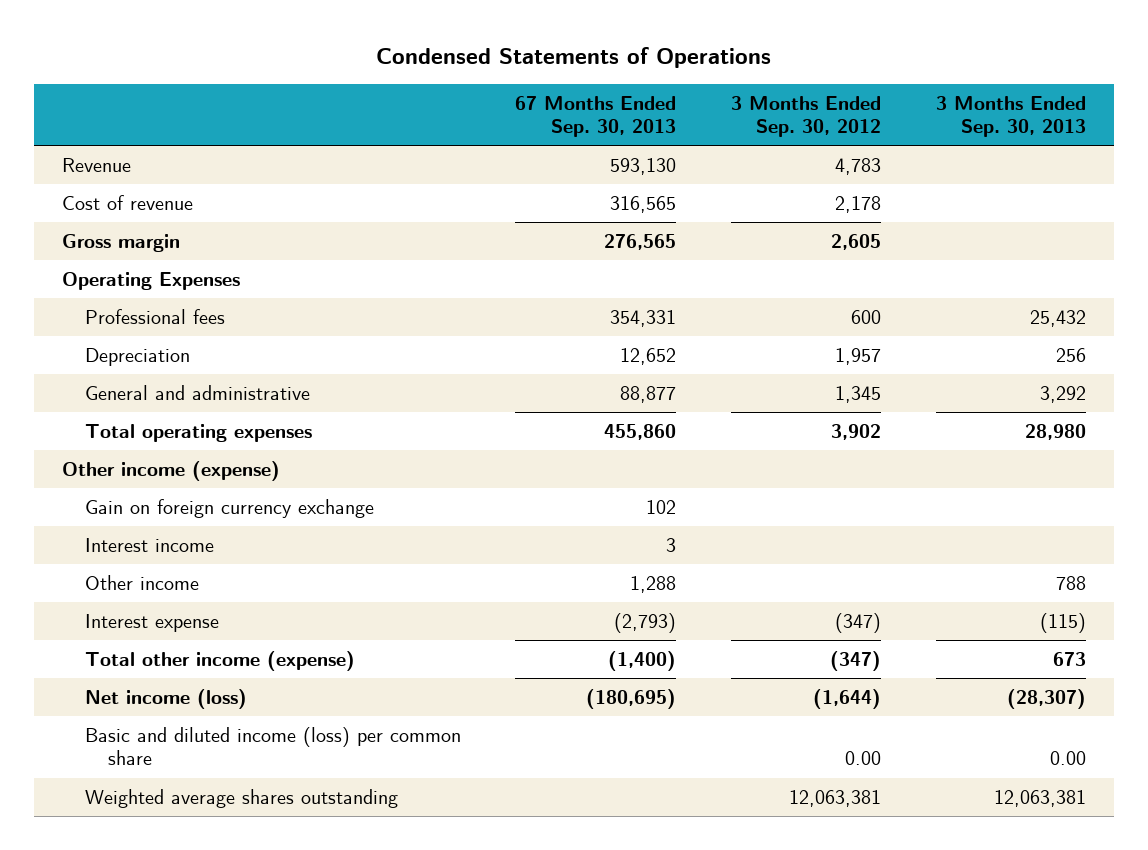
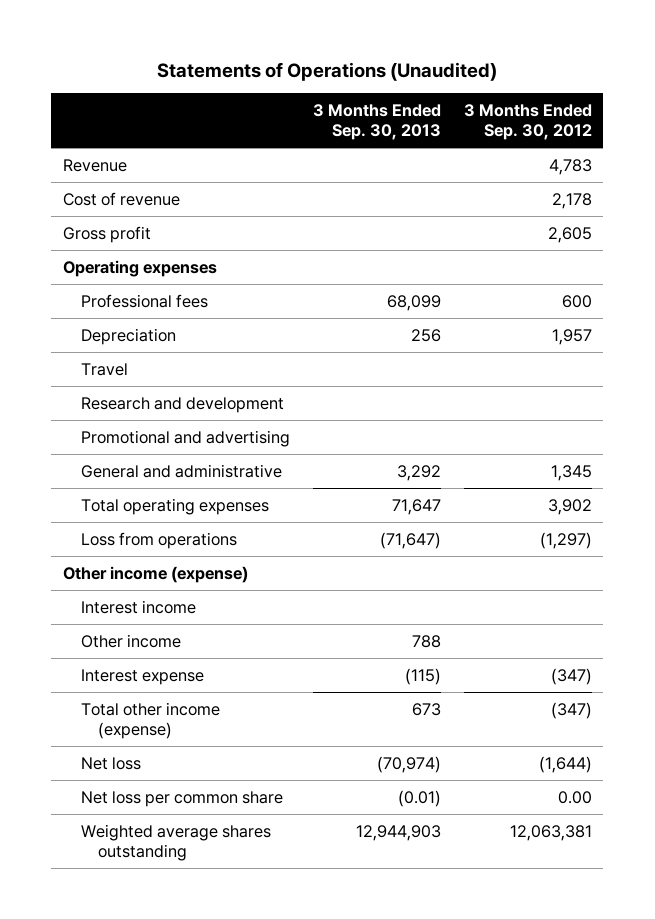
[375,47,771,69] Condensed Statements of Operations -> [157,61,498,81] Statements of Operations (Unaudited)
[515,95,677,138] 67 Months Ended Sep. 30, 2013 -> none
[61,234,180,253] Gross margin -> [62,225,151,243] Gross profit
[61,272,240,291] Operating Expenses -> [62,259,217,277] Operating expenses
[1030,310,1087,328] 25,432 -> [386,294,441,311] 68,099
none -> [80,362,128,376] Travel
none -> [80,396,284,413] Research and development
none -> [80,429,290,447] Promotional and advertising
[1025,424,1087,441] 28,980 -> [391,498,441,515] 71,647
none -> [80,531,237,549] Loss from operations
[84,499,374,519] Gain on foreign currency exchange -> none
[84,727,461,766] Basic and diluted income (loss) per common share -> none
[84,689,247,710] Net income (loss) -> [80,756,141,770] Net loss
[1007,689,1087,710] (28,307) -> [376,755,441,773] (70,974)
none -> [80,790,283,807] Net loss per common share
[994,790,1087,808] 12,063,381 -> [355,824,441,841] 12,944,903

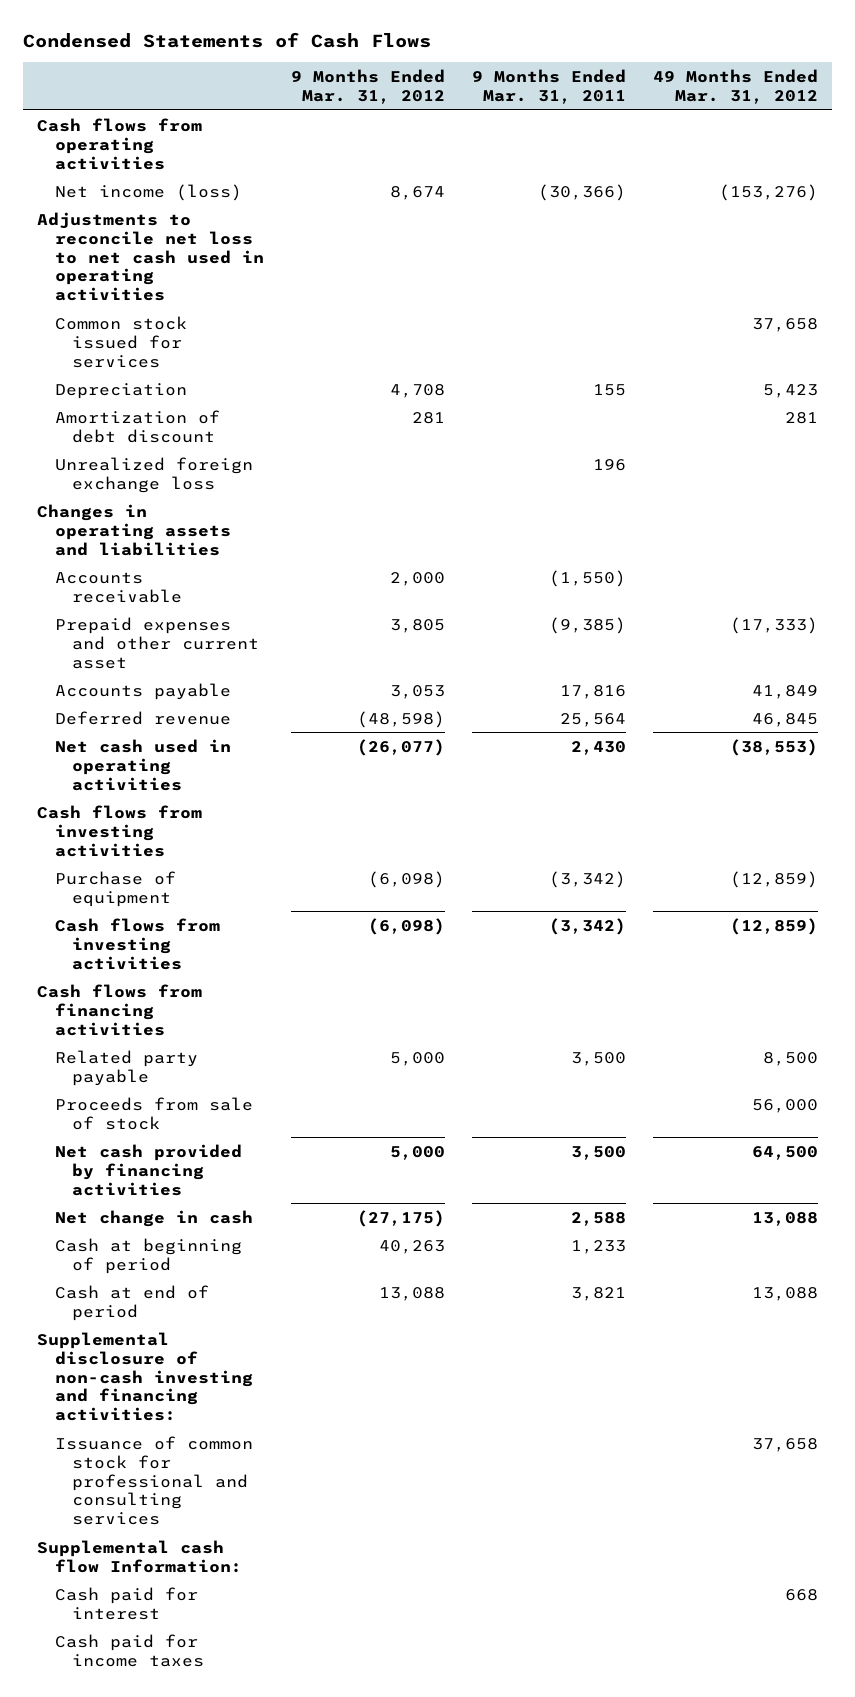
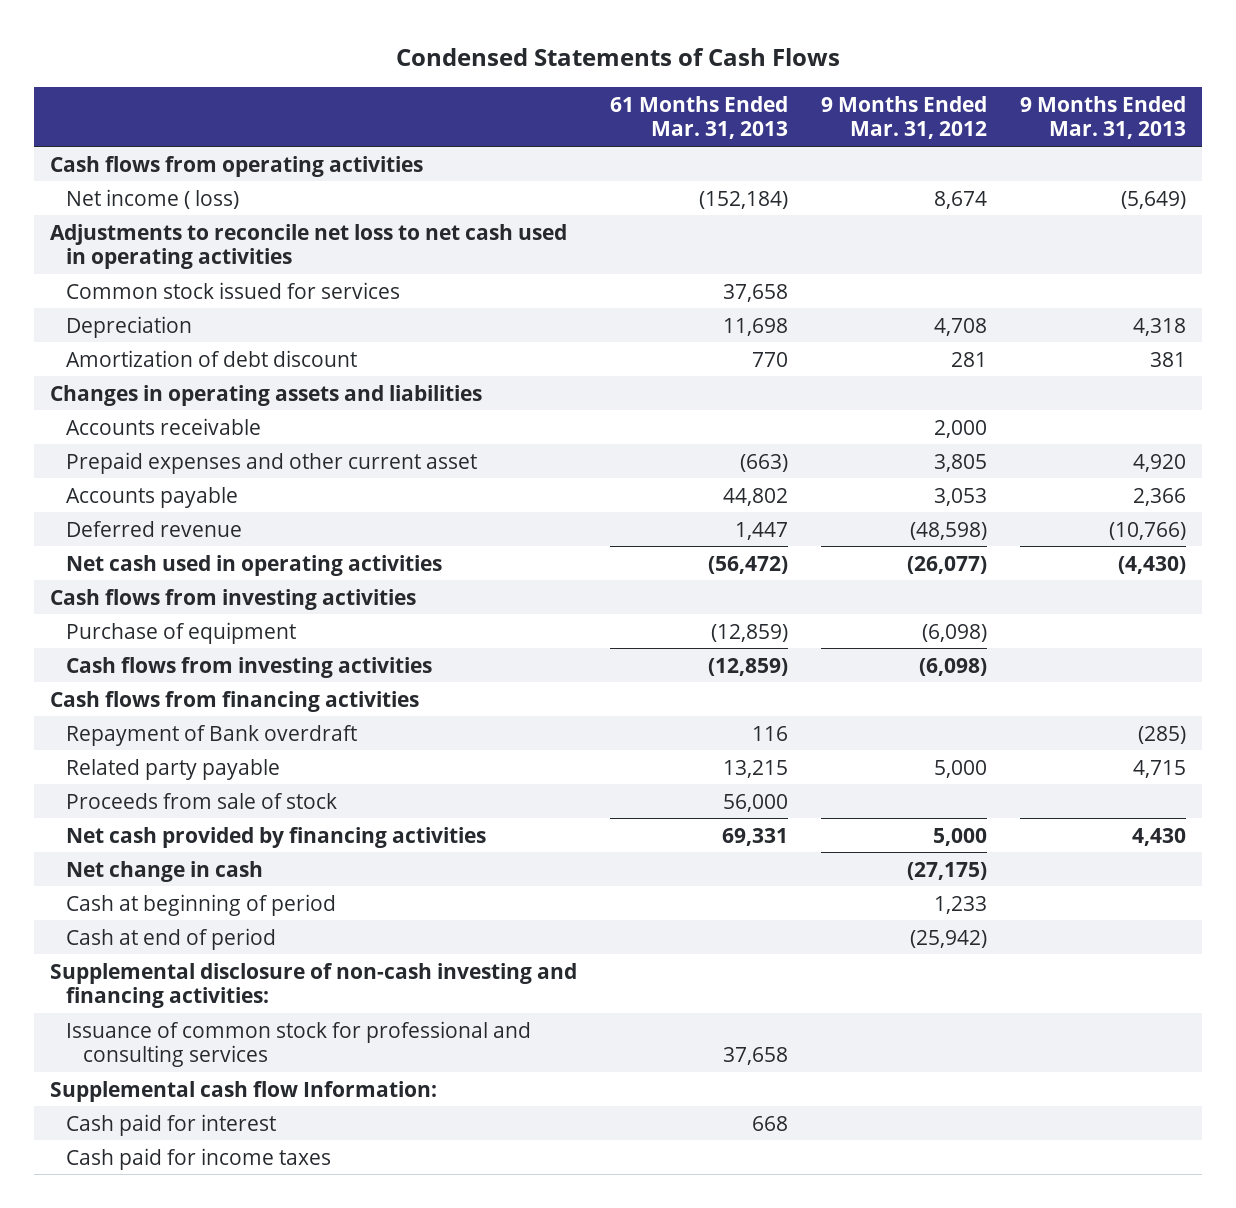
[471,68,626,104] 9 Months Ended Mar. 31, 2011 -> none
[653,68,819,104] 49 Months Ended Mar. 31, 2012 -> none
none -> [609,96,788,140] 61 Months Ended Mar. 31, 2013
none -> [1019,96,1186,140] 9 Months Ended Mar. 31, 2013
[54,183,242,201] Net income (loss) -> [66,188,240,209] Net income ( loss)
[54,456,253,493] Unrealized foreign exchange loss -> none
none -> [66,724,358,746] Repayment of Bank overdraft
[378,1239,445,1254] 40,263 -> [933,895,987,914] 1,233
[378,1286,445,1301] 13,088 -> [909,929,987,948] (25,942)

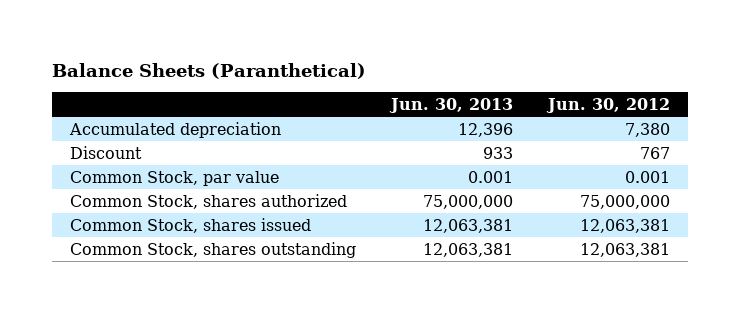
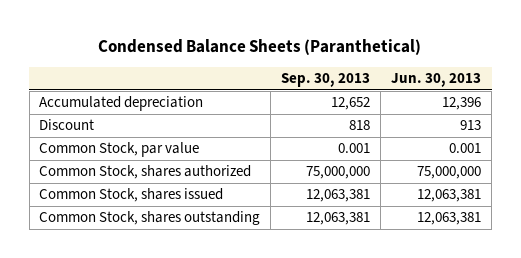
[52,62,367,79] Balance Sheets (Paranthetical) -> [98,39,422,56] Condensed Balance Sheets (Paranthetical)
[546,97,671,113] Jun. 30, 2012 -> none
none -> [281,73,371,88] Sep. 30, 2013
[483,146,514,159] 933 -> [460,120,482,131] 913

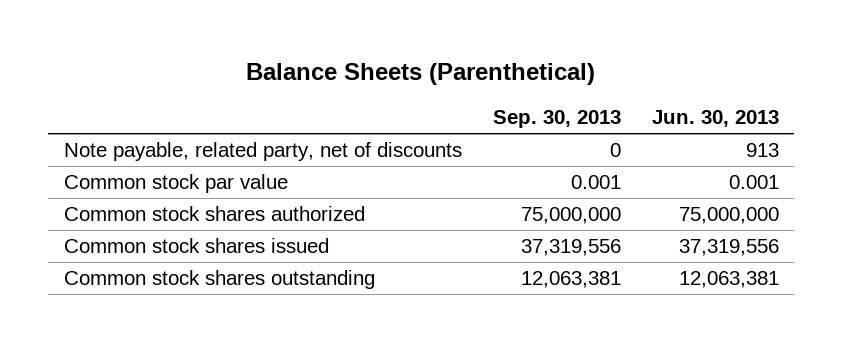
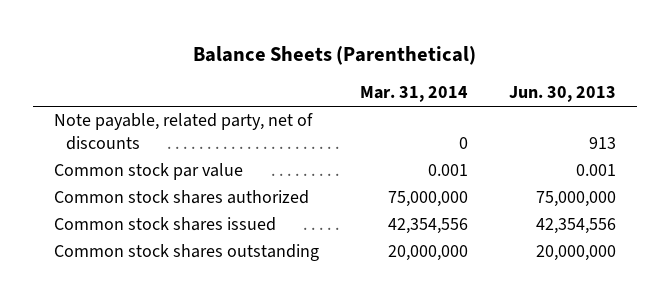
[492,110,621,129] Sep. 30, 2013 -> none
none -> [359,86,468,103] Mar. 31, 2014
[678,239,779,257] 37,319,556 -> [535,218,616,235] 42,354,556
[678,271,779,289] 12,063,381 -> [535,245,616,262] 20,000,000

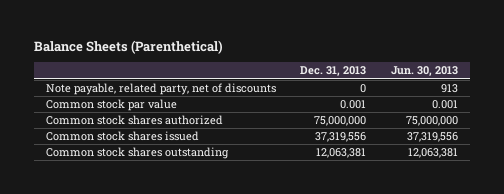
[359,86,468,103] Mar. 31, 2014 -> none
none -> [300,66,367,77] Dec. 31, 2013
[535,218,616,235] 42,354,556 -> [406,132,458,143] 37,319,556
[535,245,616,262] 20,000,000 -> [407,148,458,159] 12,063,381

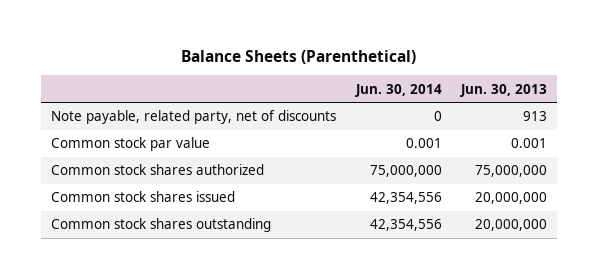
[300,66,367,77] Dec. 31, 2013 -> none
none -> [354,83,442,97] Jun. 30, 2014
[406,132,458,143] 37,319,556 -> [475,192,548,205] 20,000,000
[407,148,458,159] 12,063,381 -> [475,219,548,232] 20,000,000

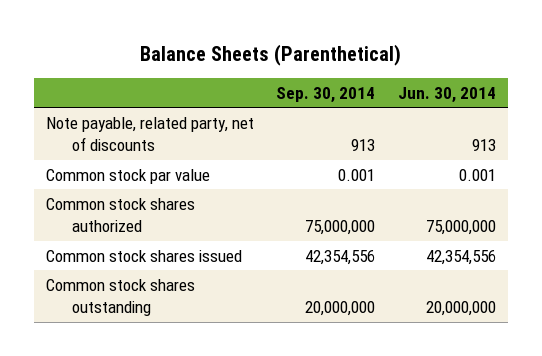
[460,83,548,97] Jun. 30, 2013 -> none
none -> [276,86,376,103] Sep. 30, 2014
[433,111,442,122] 0 -> [472,139,497,152] 913
[369,219,442,232] 42,354,556 -> [426,301,497,317] 20,000,000

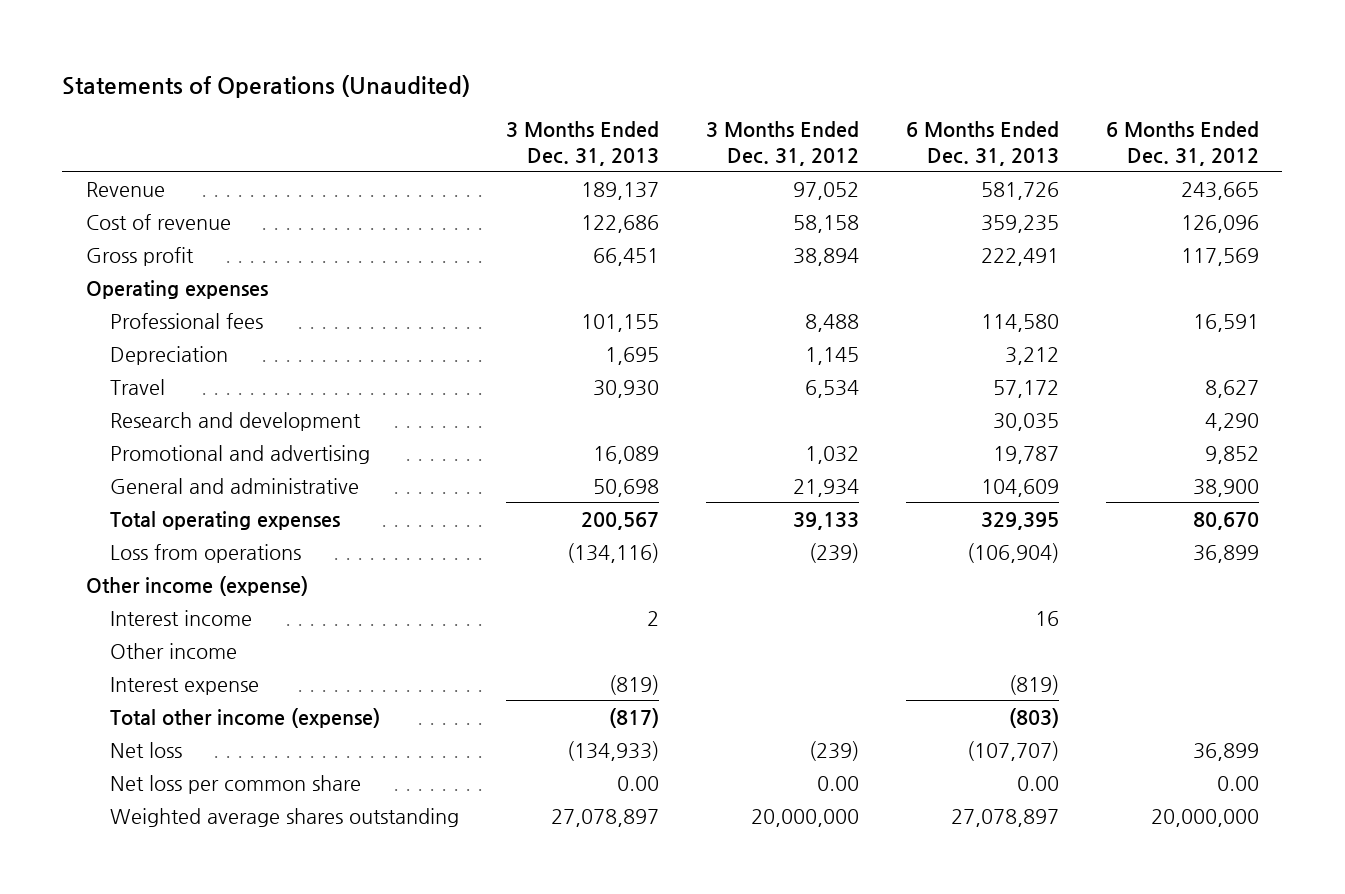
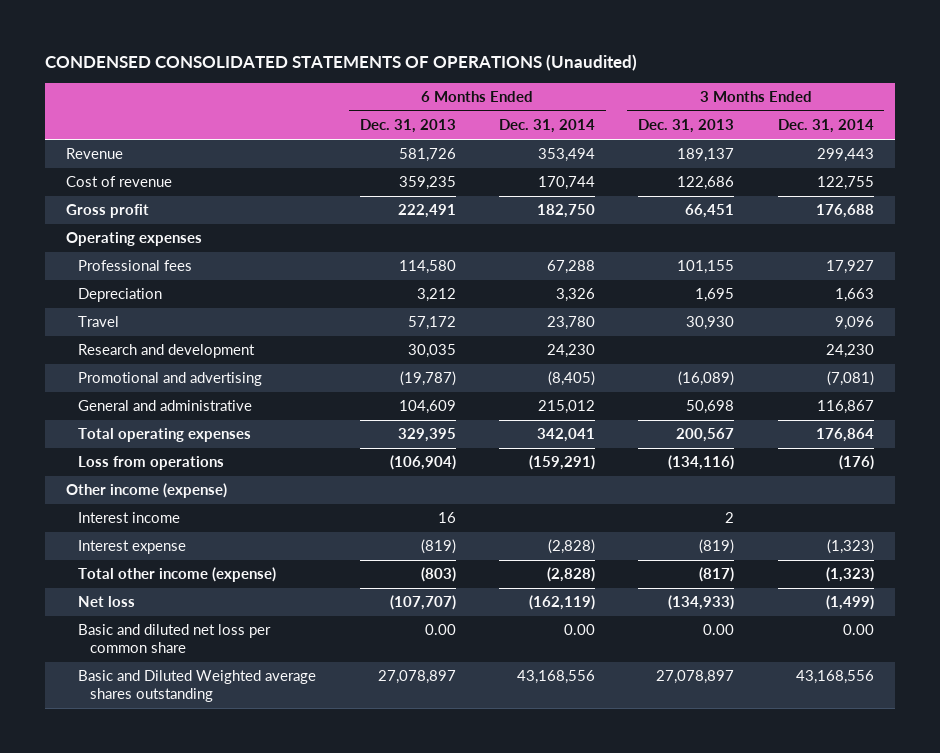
[62,75,471,99] Statements of Operations (Unaudited) -> [44,53,637,71] CONDENSED CONSOLIDATED STATEMENTS OF OPERATIONS (Unaudited)
[706,121,860,166] 3 Months Ended Dec. 31, 2012 -> none
[1105,121,1259,166] 6 Months Ended Dec. 31, 2012 -> none
none -> [498,119,595,134] Dec. 31, 2014
none -> [777,119,874,134] Dec. 31, 2014
[593,445,660,464] 16,089 -> [678,371,735,387] (16,089)
[993,445,1060,464] 19,787 -> [399,371,456,387] (19,787)
[110,642,238,659] Other income -> none
[110,774,362,794] Net loss per common share -> [78,624,272,654] Basic and diluted net loss per common share
[110,807,460,827] Weighted average shares outstanding -> [78,670,317,703] Basic and Diluted Weighted average shares outstanding

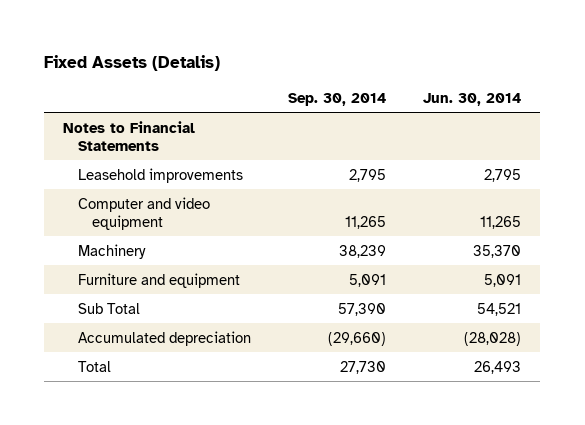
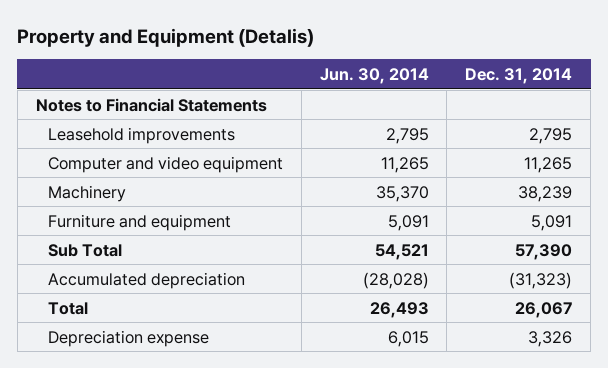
[44,54,221,71] Fixed Assets (Detalis) -> [17,27,315,47] Property and Equipment (Detalis)
[288,92,387,106] Sep. 30, 2014 -> none
none -> [465,67,573,84] Dec. 31, 2014
none -> [47,329,209,347] Depreciation expense

